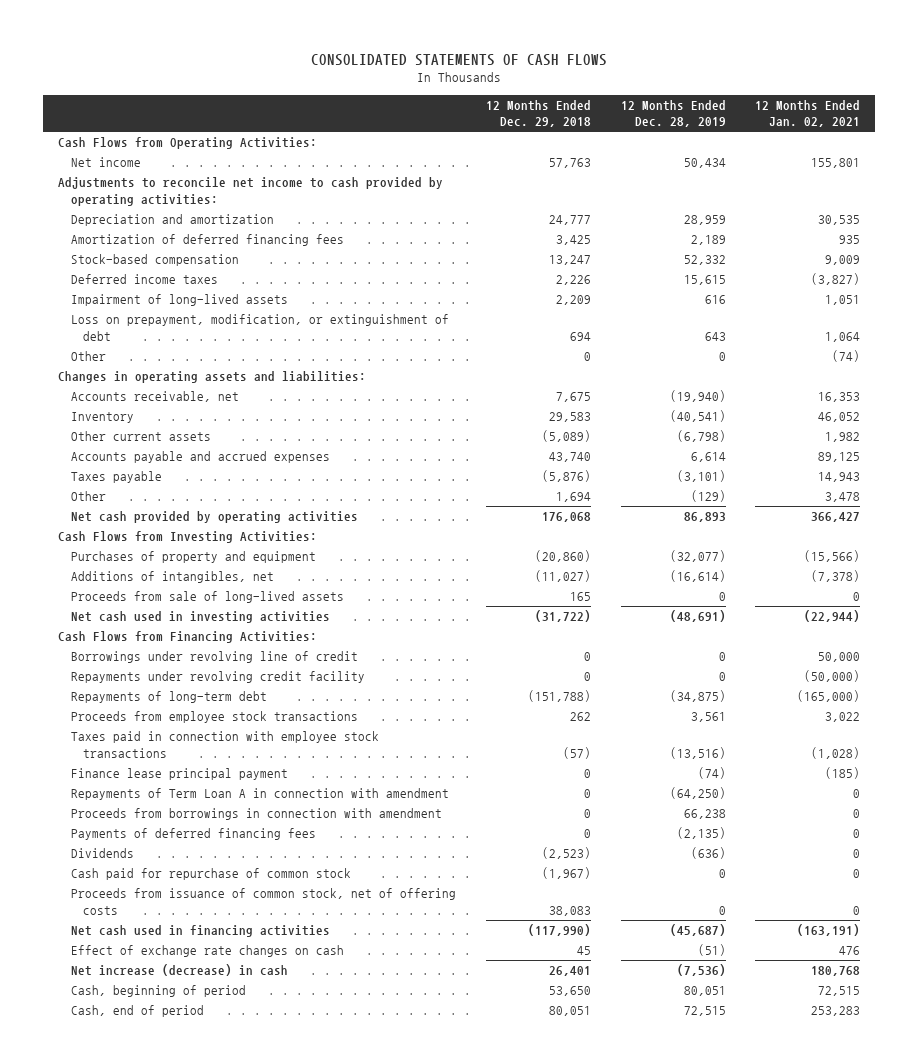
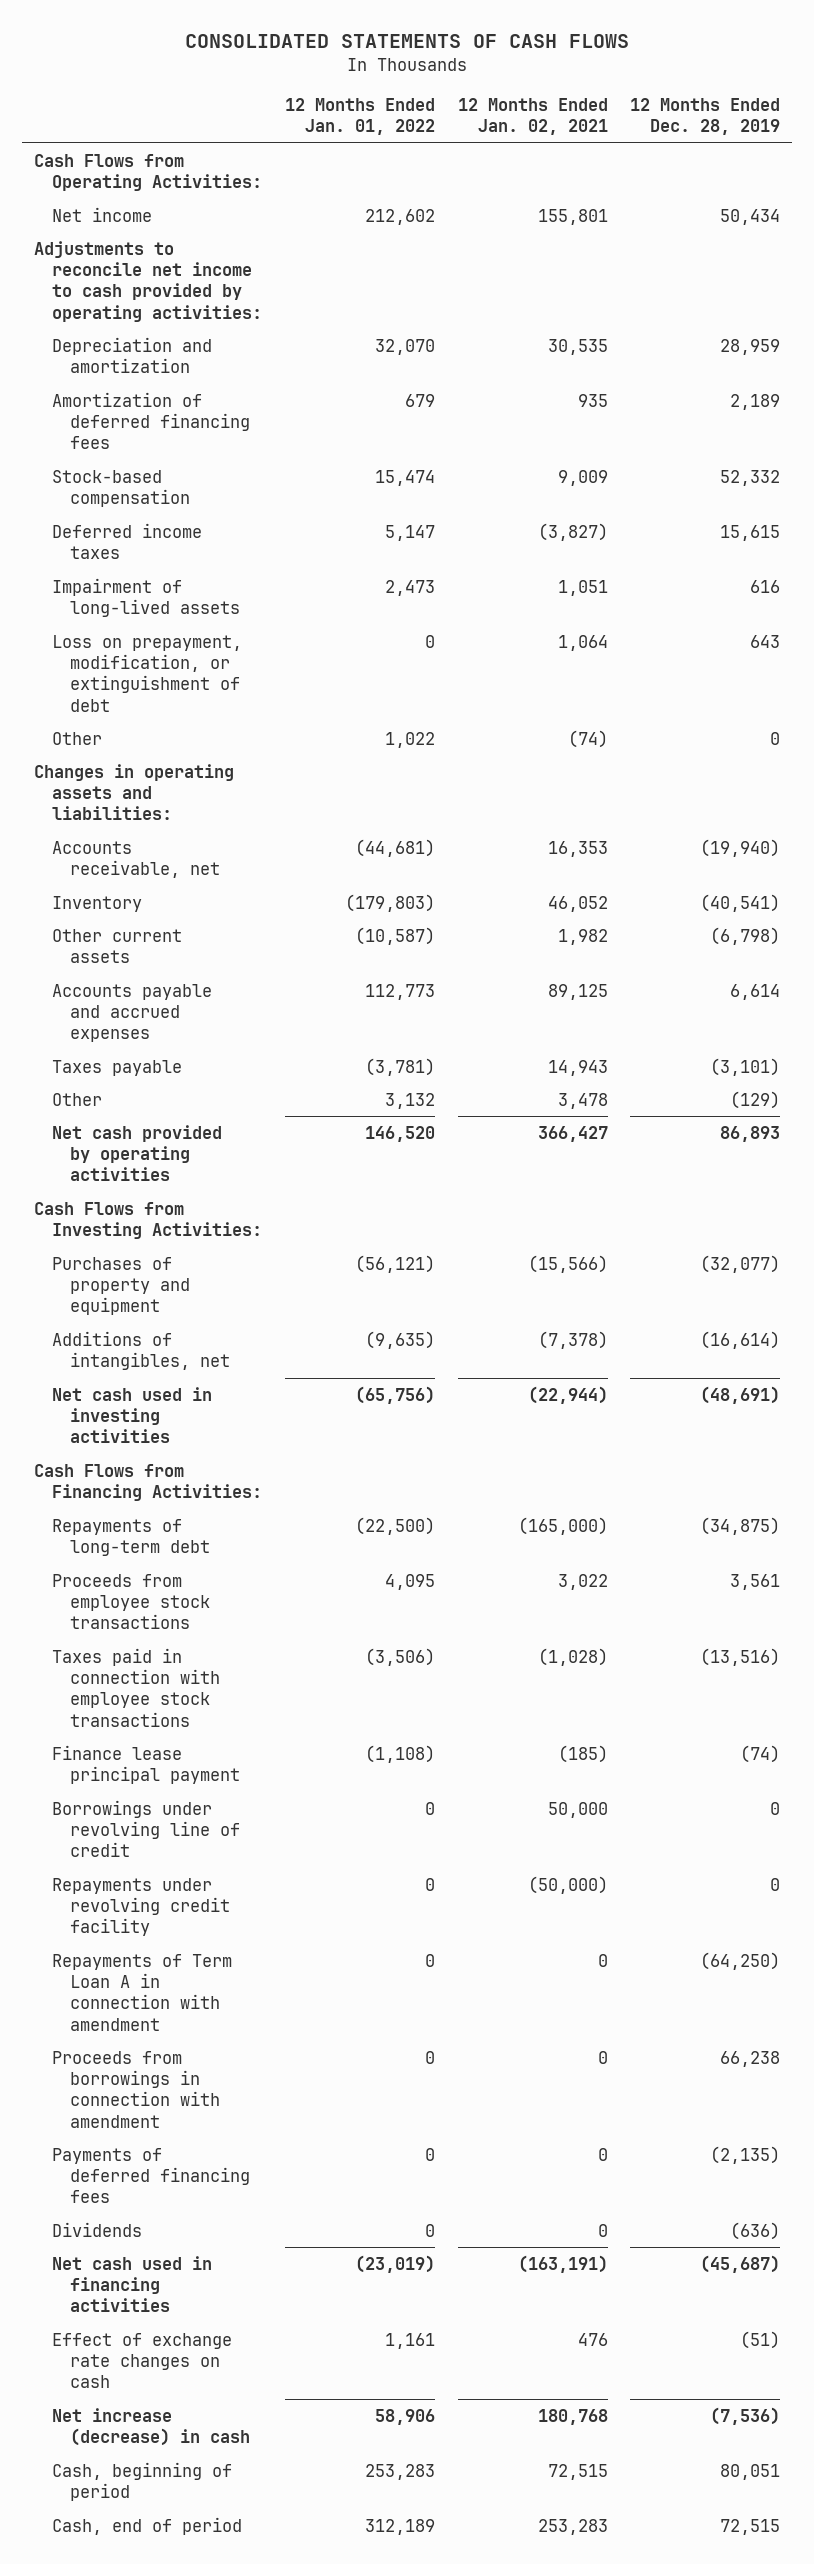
[485,99,591,128] 12 Months Ended Dec. 29, 2018 -> none
none -> [284,97,435,136] 12 Months Ended Jan. 01, 2022
[70,591,344,604] Proceeds from sale of long-lived assets -> none
[70,651,358,664] Borrowings under revolving line of credit -> [51,1799,241,1858] Borrowings under revolving line of credit
[70,671,365,684] Repayments under revolving credit facility -> [51,1877,231,1937] Repayments under revolving credit facility
[70,868,351,881] Cash paid for repurchase of common stock -> none
[70,888,456,915] Proceeds from issuance of common stock, net of offering costs -> none

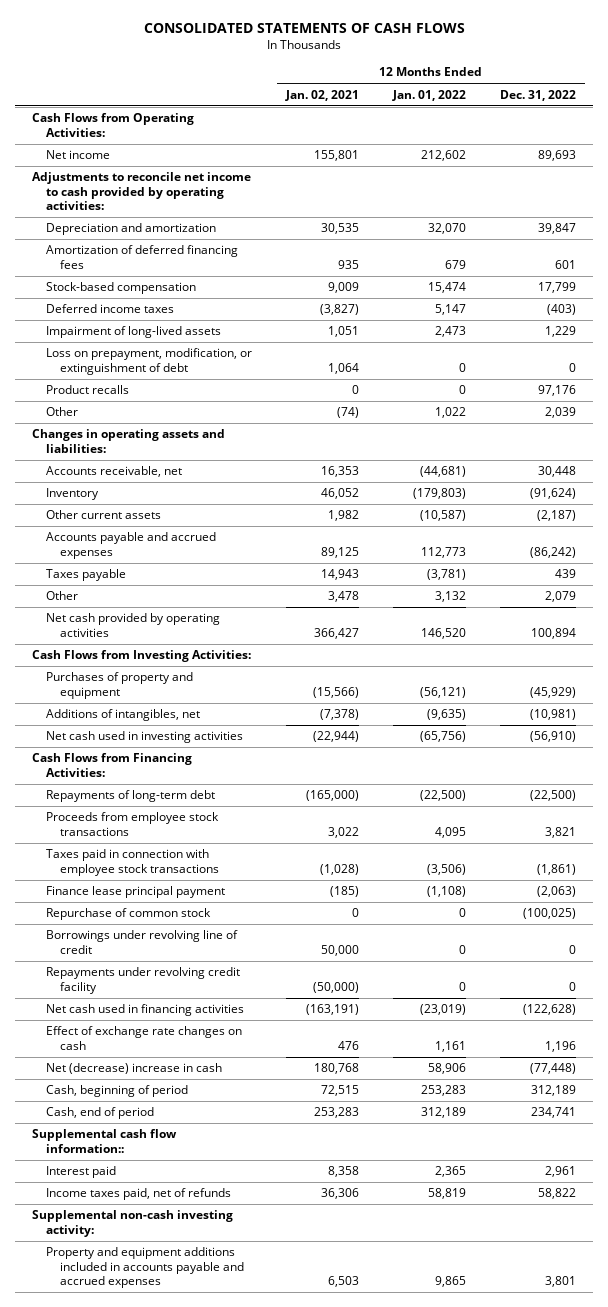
[630,97,781,136] 12 Months Ended Dec. 28, 2019 -> none
none -> [500,89,577,101] Dec. 31, 2022
none -> [45,385,129,395] Product recalls
none -> [45,908,211,921] Repurchase of common stock
[51,1953,232,2031] Repayments of Term Loan A in connection with amendment -> none
[51,2050,221,2128] Proceeds from borrowings in connection with amendment -> none
[51,2147,251,2204] Payments of deferred financing fees -> none
[51,2221,142,2237] Dividends -> none
[51,2407,251,2447] Net increase (decrease) in cash -> [45,1063,222,1075] Net (decrease) increase in cash
none -> [31,1129,177,1153] Supplemental cash flow information::
none -> [45,1166,116,1179] Interest paid
none -> [45,1188,231,1201] Income taxes paid, net of refunds
none -> [31,1210,233,1237] Supplemental non-cash investing activity:
none -> [45,1247,244,1288] Property and equipment additions included in accounts payable and accrued expenses

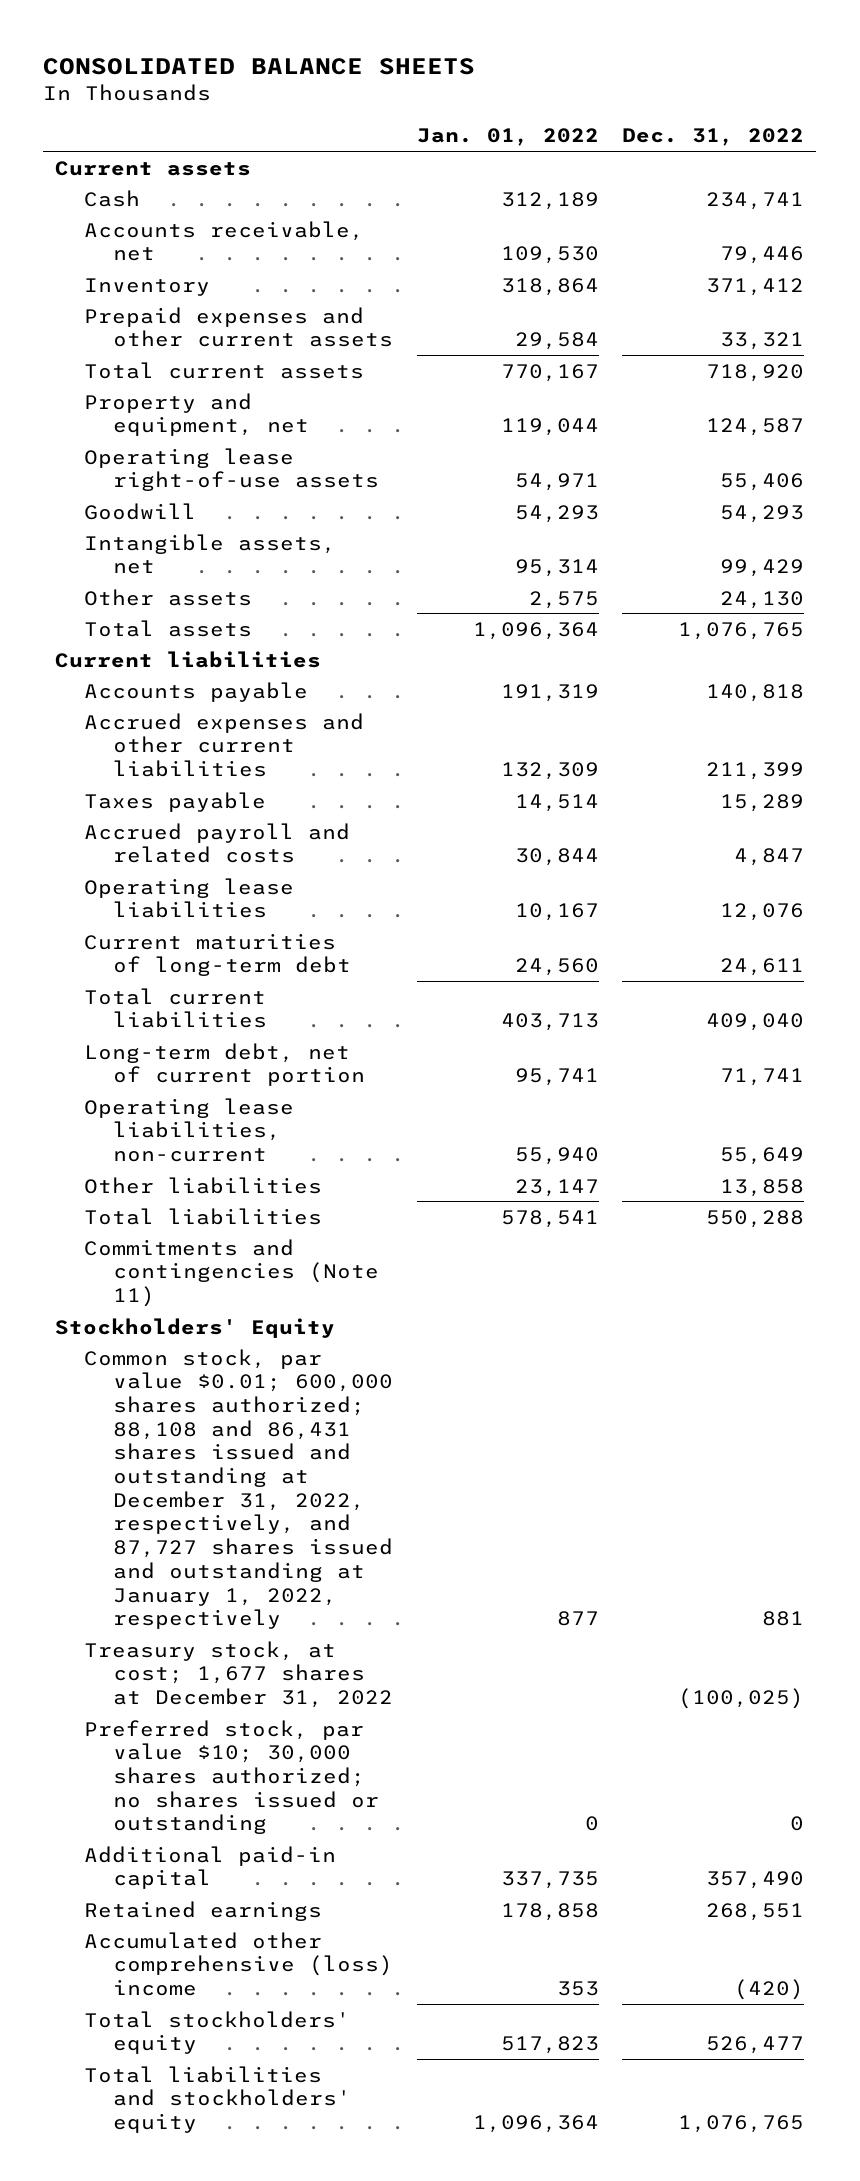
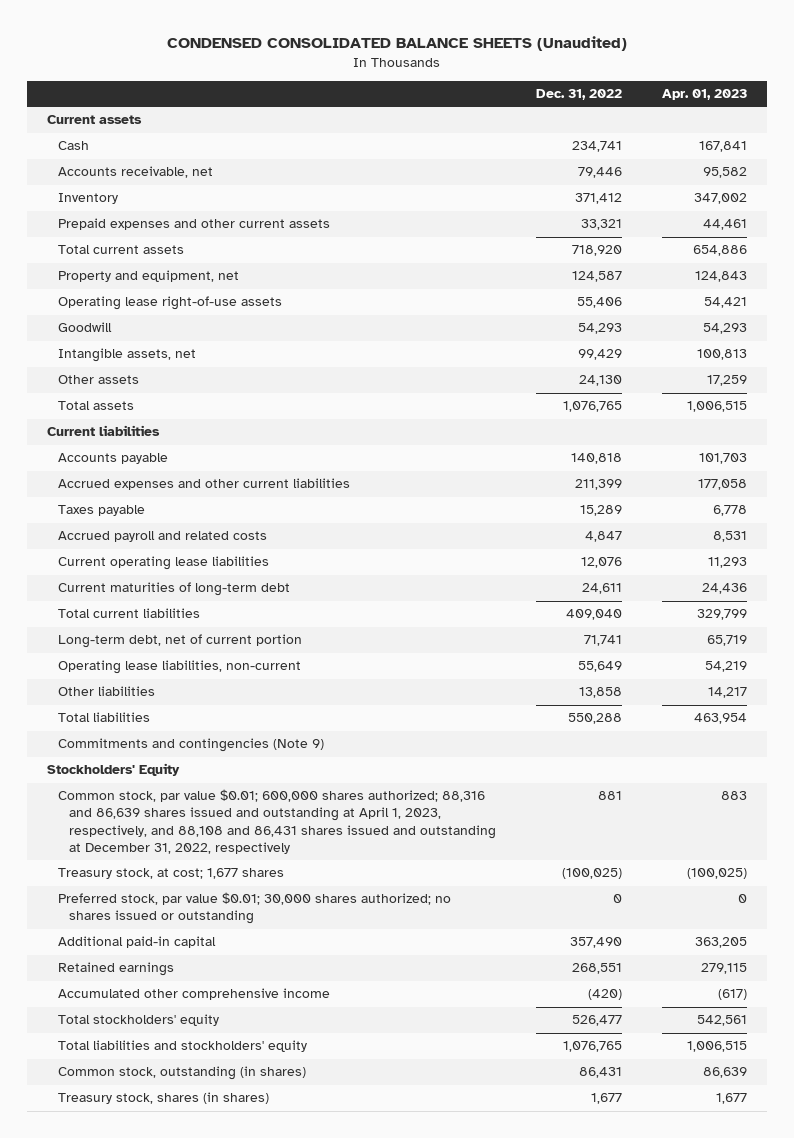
[43,57,476,75] CONSOLIDATED BALANCE SHEETS -> [166,36,627,52] CONDENSED CONSOLIDATED BALANCE SHEETS (Unaudited)
[416,128,599,147] Jan. 01, 2022 -> none
none -> [661,89,747,101] Apr. 01, 2023
[84,877,295,919] Operating lease liabilities -> [57,556,269,571] Current operating lease liabilities
[84,1238,379,1307] Commitments and contingencies (Note 11) -> [57,738,324,753] Commitments and contingencies (Note 9)
[84,1348,393,1630] Common stock, par value $0.01; 600,000 shares authorized; 88,108 and 86,431 shares issued and outstanding at December 31, 2022, respectively, and 87,727 shares issued and outstanding at January 1, 2022, respectively -> [57,789,496,854] Common stock, par value $0.01; 600,000 shares authorized; 88,316 and 86,639 shares issued and outstanding at April 1, 2023, respectively, and 88,108 and 86,431 shares issued and outstanding at December 31, 2022, respectively
[84,1640,393,1708] Treasury stock, at cost; 1,677 shares at December 31, 2022 -> [57,868,284,880] Treasury stock, at cost; 1,677 shares
[84,1719,379,1835] Preferred stock, par value $10; 30,000 shares authorized; no shares issued or outstanding -> [57,892,451,925] Preferred stock, par value $0.01; 30,000 shares authorized; no shares issued or outstanding
[84,1931,393,1996] Accumulated other comprehensive (loss) income -> [57,988,330,1001] Accumulated other comprehensive income
none -> [57,1066,306,1081] Common stock, outstanding (in shares)
none -> [57,1092,269,1105] Treasury stock, shares (in shares)

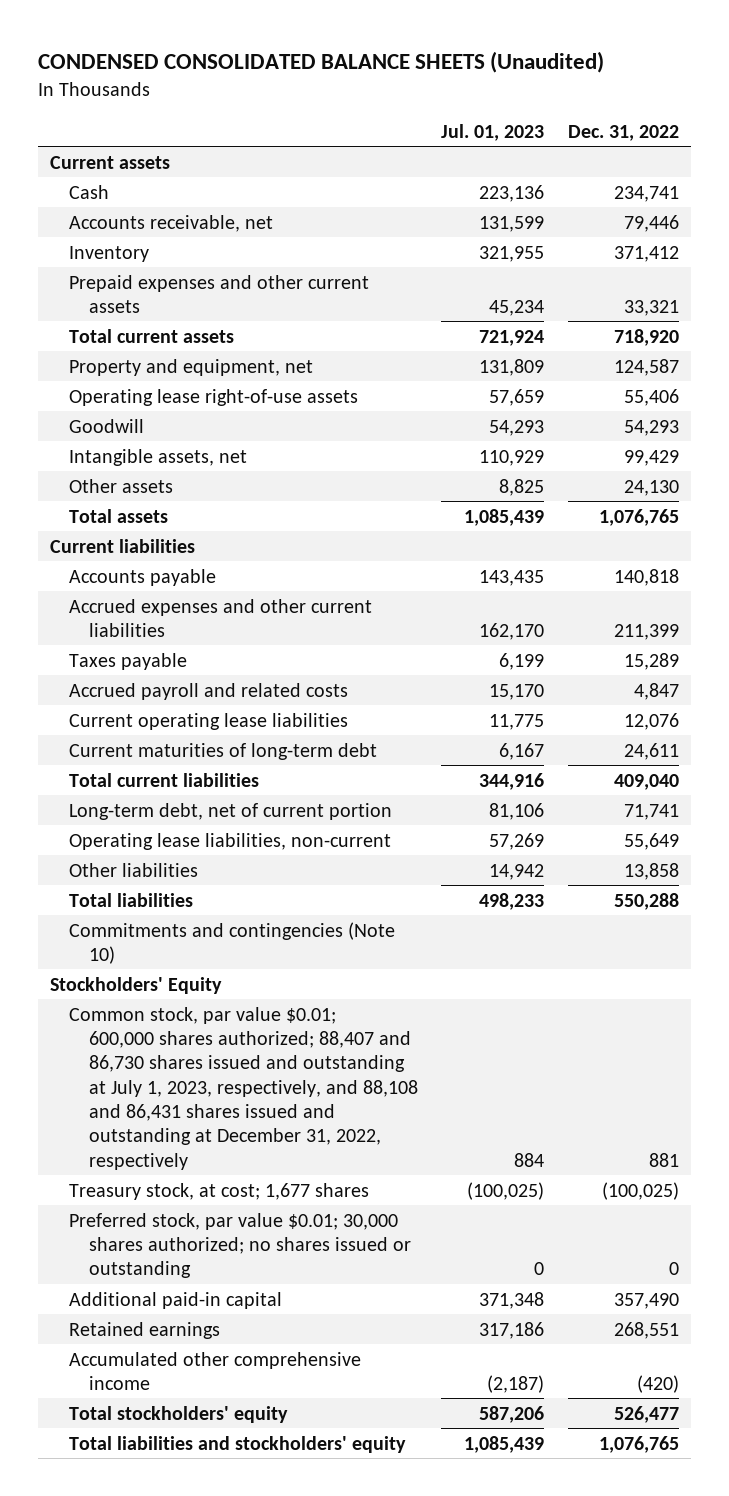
[661,89,747,101] Apr. 01, 2023 -> none
none -> [441,123,545,141] Jul. 01, 2023
[57,738,324,753] Commitments and contingencies (Note 9) -> [69,921,396,964] Commitments and contingencies (Note 10)
[57,789,496,854] Common stock, par value $0.01; 600,000 shares authorized; 88,316 and 86,639 shares issued and outstanding at April 1, 2023, respectively, and 88,108 and 86,431 shares issued and outstanding at December 31, 2022, respectively -> [69,1006,418,1170] Common stock, par value $0.01; 600,000 shares authorized; 88,407 and 86,730 shares issued and outstanding at July 1, 2023, respectively, and 88,108 and 86,431 shares issued and outstanding at December 31, 2022, respectively
[57,1066,306,1081] Common stock, outstanding (in shares) -> none
[57,1092,269,1105] Treasury stock, shares (in shares) -> none

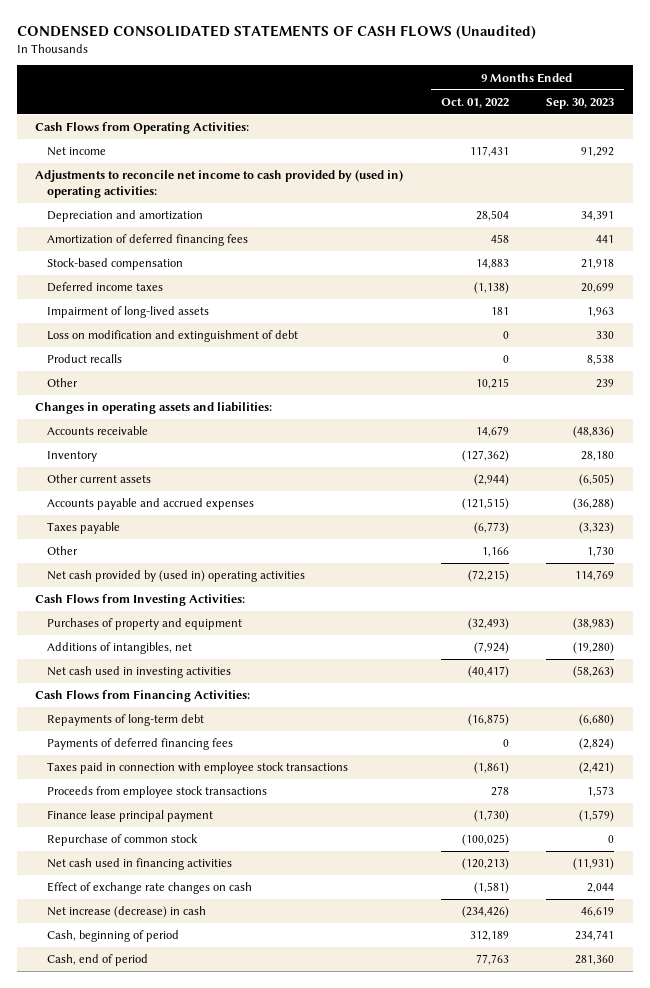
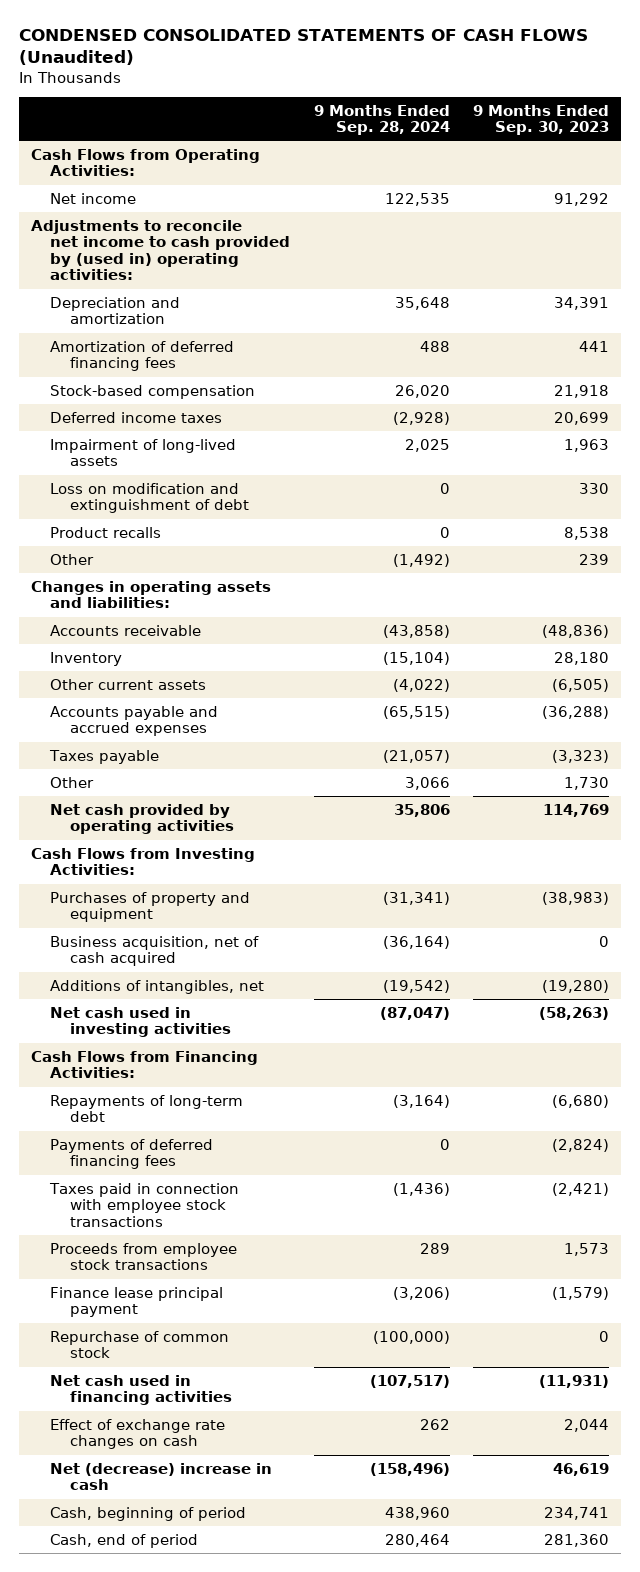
[440,97,509,108] Oct. 01, 2022 -> none
none -> [313,104,450,136] 9 Months Ended Sep. 28, 2024
[46,570,305,583] Net cash provided by (used in) operating activities -> [50,803,235,835] Net cash provided by operating activities
none -> [50,935,260,967] Business acquisition, net of cash acquired
[46,906,206,919] Net increase (decrease) in cash -> [50,1462,273,1491] Net (decrease) increase in cash

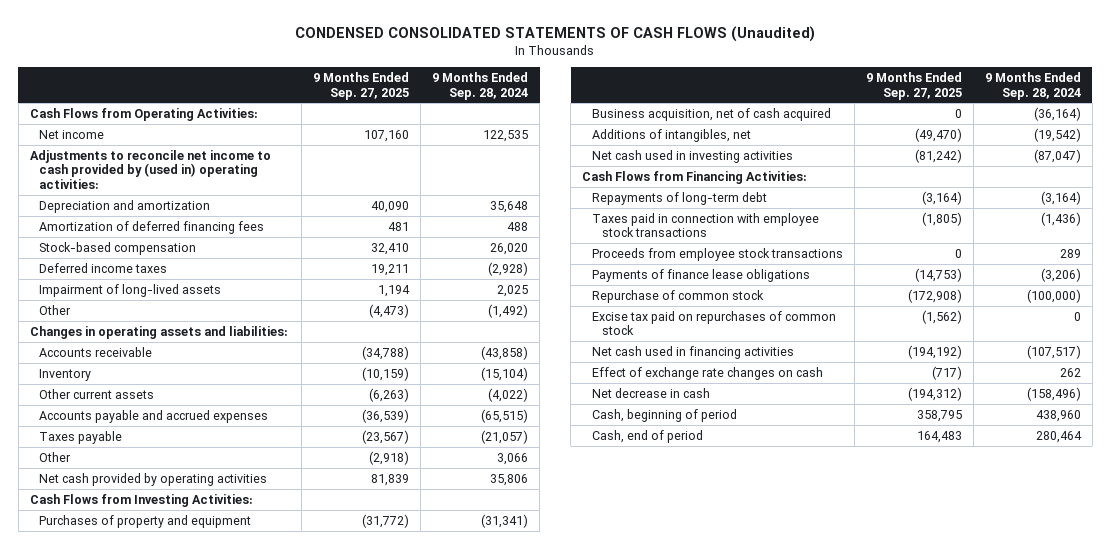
[473,104,610,136] 9 Months Ended Sep. 30, 2023 -> none
none -> [313,72,410,100] 9 Months Ended Sep. 27, 2025
[50,482,250,514] Loss on modification and extinguishment of debt -> none
[50,526,162,538] Product recalls -> none
[50,1138,214,1170] Payments of deferred financing fees -> none
[50,1286,224,1318] Finance lease principal payment -> [592,268,811,282] Payments of finance lease obligations
none -> [592,310,837,336] Excise tax paid on repurchases of common stock
[50,1462,273,1491] Net (decrease) increase in cash -> [592,387,711,398] Net decrease in cash

